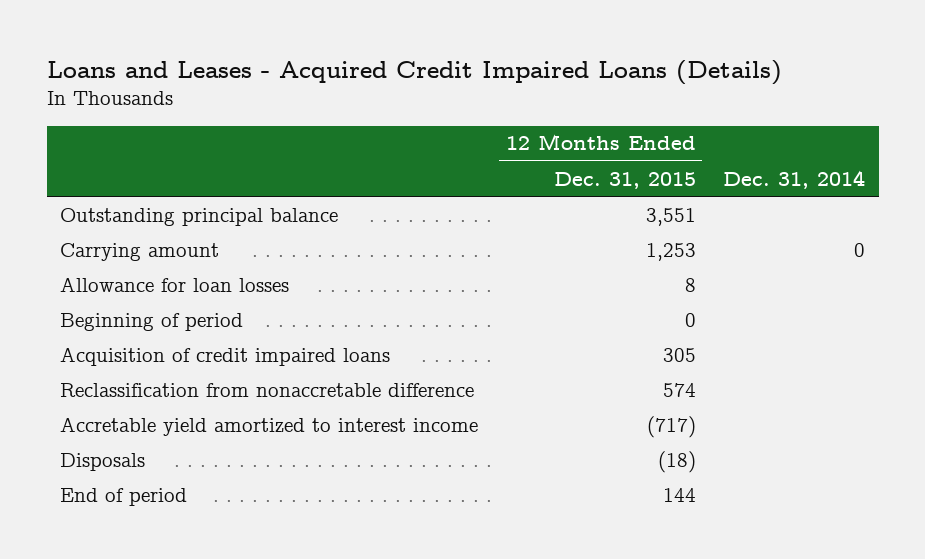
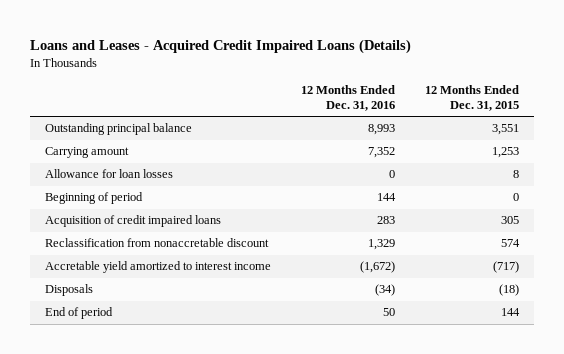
[723,169,866,189] Dec. 31, 2014 -> none
none -> [301,85,396,111] 12 Months Ended Dec. 31, 2016
[60,382,475,397] Reclassification from nonaccretable difference -> [45,238,270,248] Reclassification from nonaccretable discount

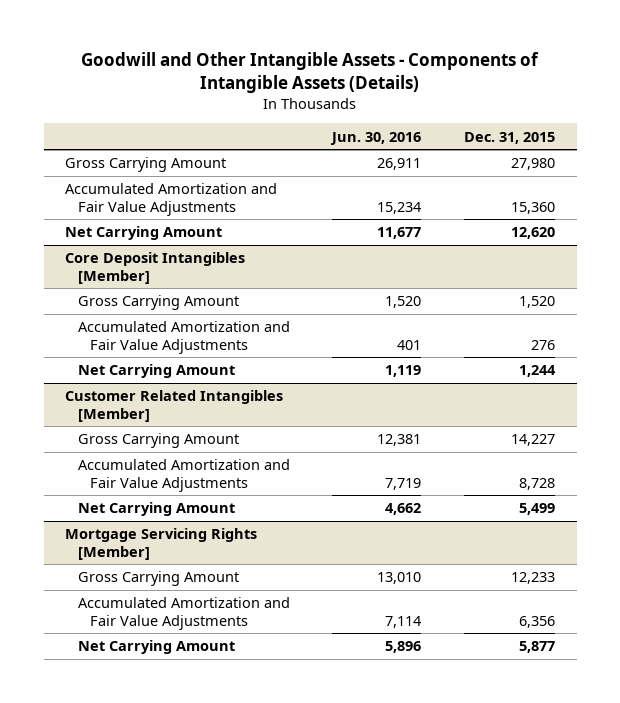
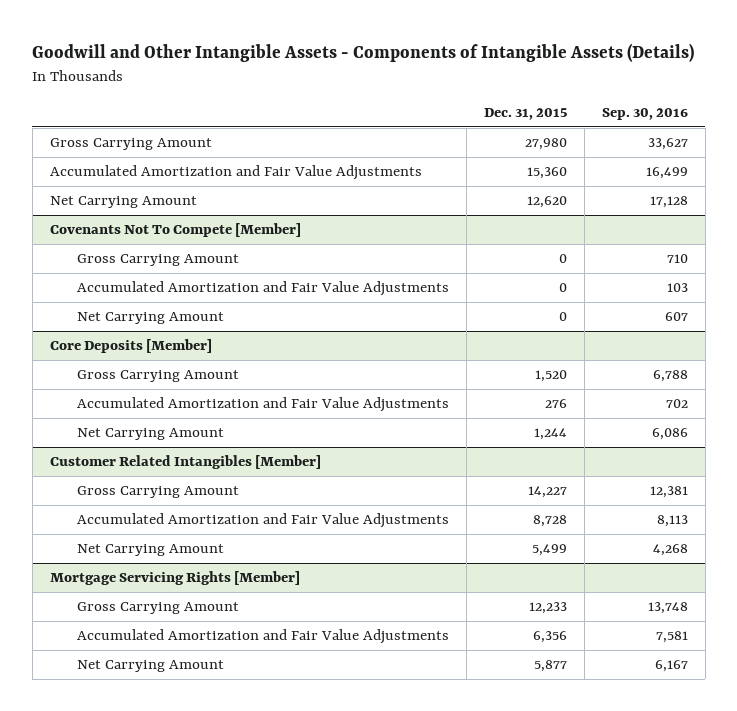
[330,131,422,145] Jun. 30, 2016 -> none
none -> [601,108,688,121] Sep. 30, 2016
none -> [49,223,301,238] Covenants Not To Compete [Member]
none -> [76,254,239,267] Gross Carrying Amount
none -> [76,281,449,297] Accumulated Amortization and Fair Value Adjustments
none -> [76,312,224,325] Net Carrying Amount
[65,252,246,284] Core Deposit Intangibles [Member] -> [49,339,212,354] Core Deposits [Member]

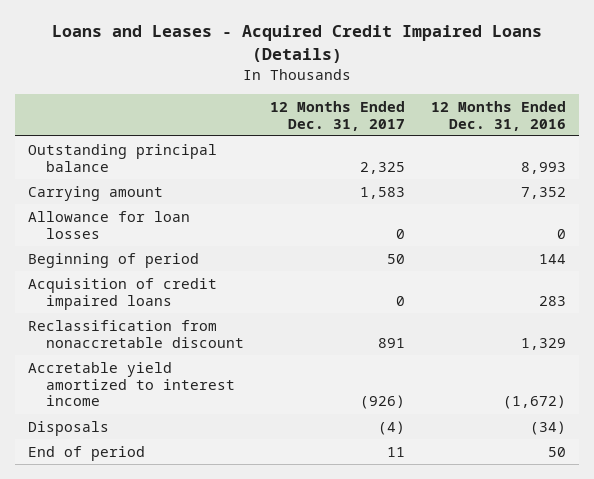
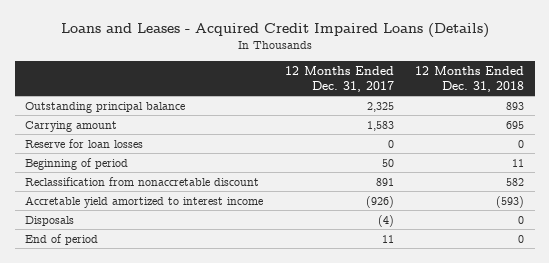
[431,100,567,131] 12 Months Ended Dec. 31, 2016 -> none
none -> [414,65,524,92] 12 Months Ended Dec. 31, 2018
[27,210,190,239] Allowance for loan losses -> [25,138,144,148] Reserve for loan losses
[27,277,217,310] Acquisition of credit impaired loans -> none

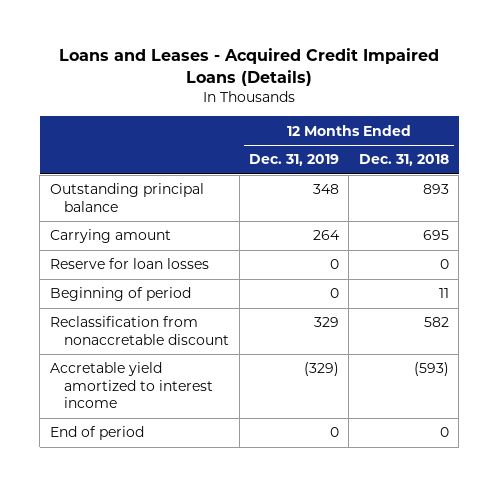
[284,65,394,92] 12 Months Ended Dec. 31, 2017 -> none
none -> [249,154,340,167] Dec. 31, 2019
[25,215,75,226] Disposals -> none

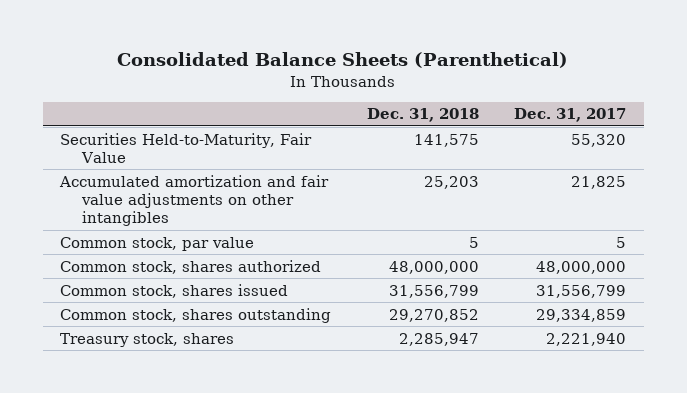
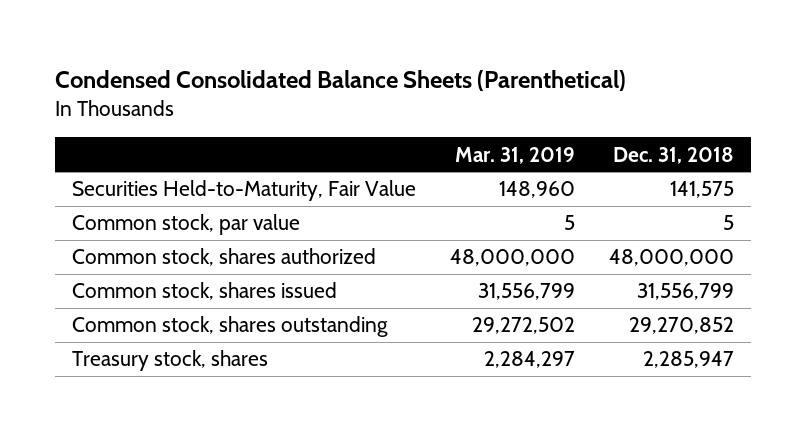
[117,52,569,69] Consolidated Balance Sheets (Parenthetical) -> [54,69,626,91] Condensed Consolidated Balance Sheets (Parenthetical)
[514,108,627,123] Dec. 31, 2017 -> none
none -> [455,146,576,164] Mar. 31, 2019
[59,174,330,226] Accumulated amortization and fair value adjustments on other intangibles -> none

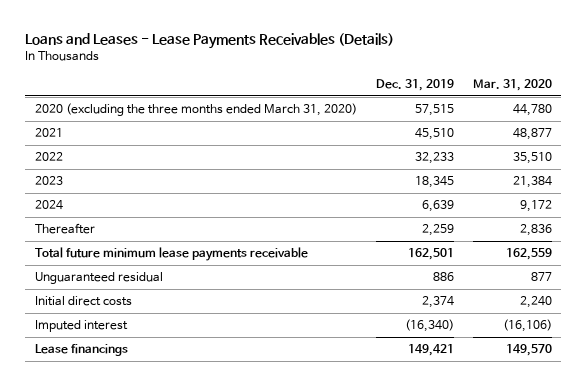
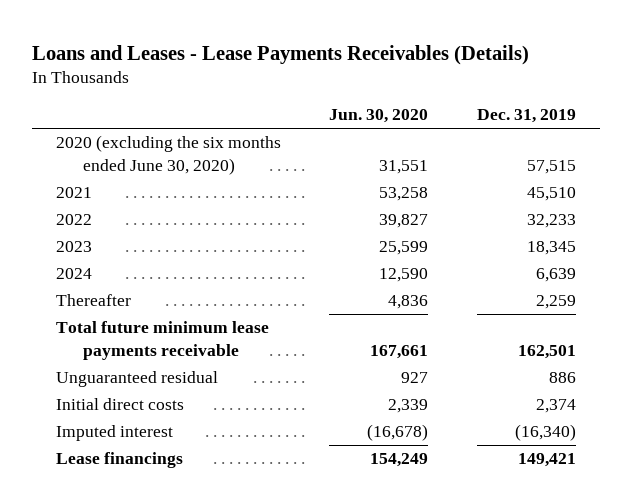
[472,78,552,91] Mar. 31, 2020 -> none
none -> [329,109,429,124] Jun. 30, 2020
[34,103,357,117] 2020 (excluding the three months ended March 31, 2020) -> [56,135,282,176] 2020 (excluding the six months ended June 30, 2020)

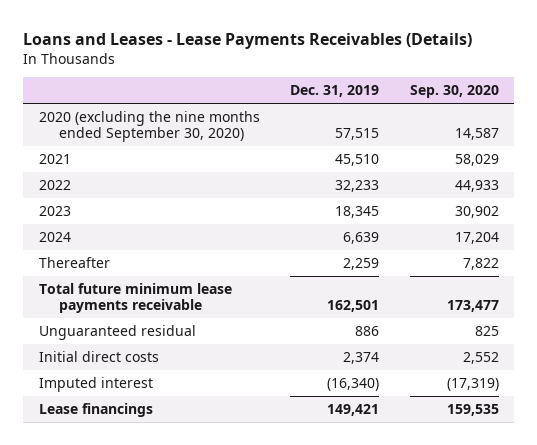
[329,109,429,124] Jun. 30, 2020 -> none
none -> [409,85,499,99] Sep. 30, 2020
[56,135,282,176] 2020 (excluding the six months ended June 30, 2020) -> [38,110,260,143] 2020 (excluding the nine months ended September 30, 2020)

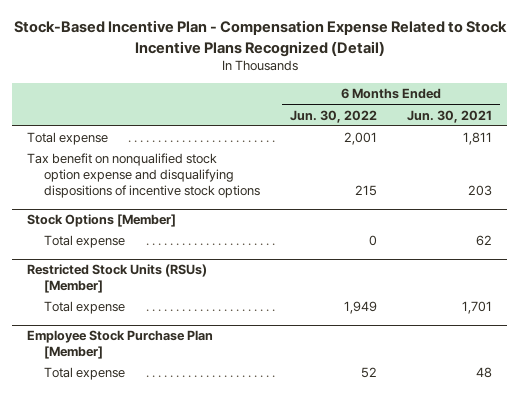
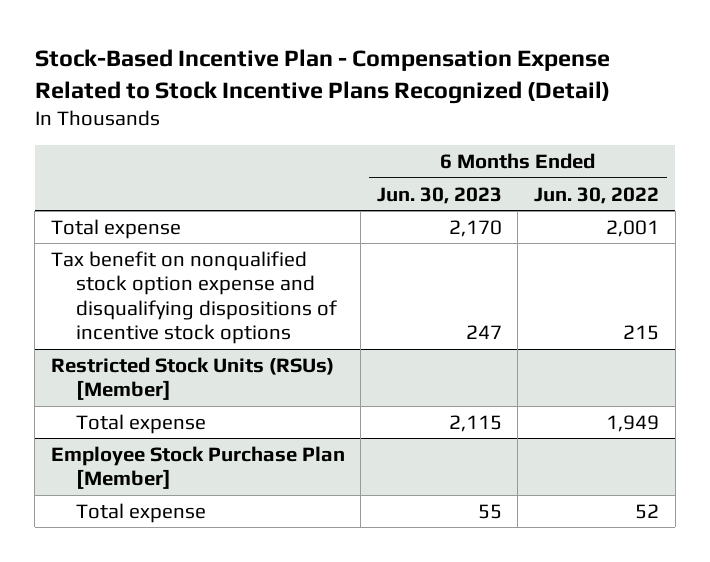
[407,109,493,123] Jun. 30, 2021 -> none
none -> [376,186,502,204] Jun. 30, 2023
[27,214,177,228] Stock Options [Member] -> none
[43,235,125,249] Total expense -> none

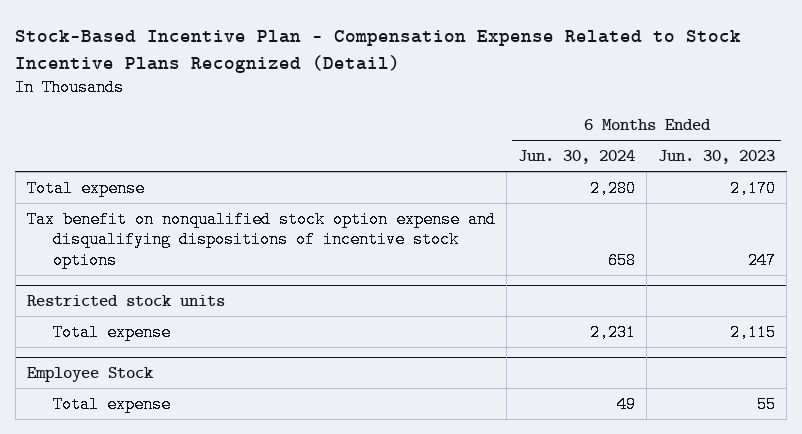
[534,186,660,204] Jun. 30, 2022 -> none
none -> [518,150,636,165] Jun. 30, 2024
[50,356,334,401] Restricted Stock Units (RSUs) [Member] -> [26,294,225,306] Restricted stock units
[50,445,345,490] Employee Stock Purchase Plan [Member] -> none
none -> [26,366,154,382] Employee Stock

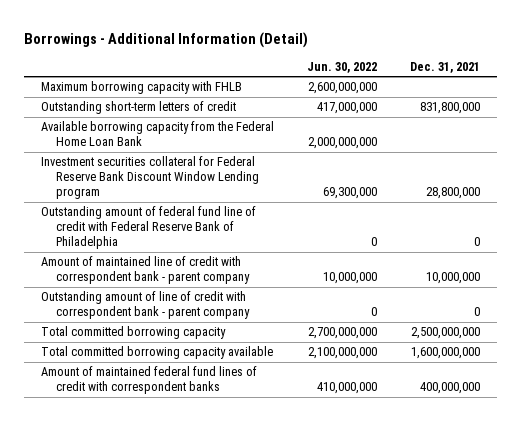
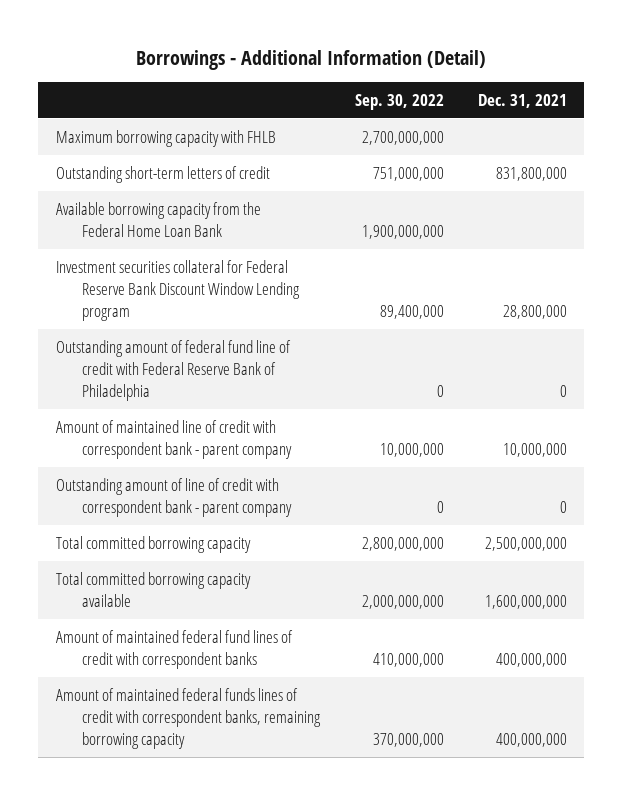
[306,61,377,73] Jun. 30, 2022 -> none
none -> [354,94,444,111] Sep. 30, 2022
none -> [55,687,322,750] Amount of maintained federal funds lines of credit with correspondent banks, remaining borrowing capacity

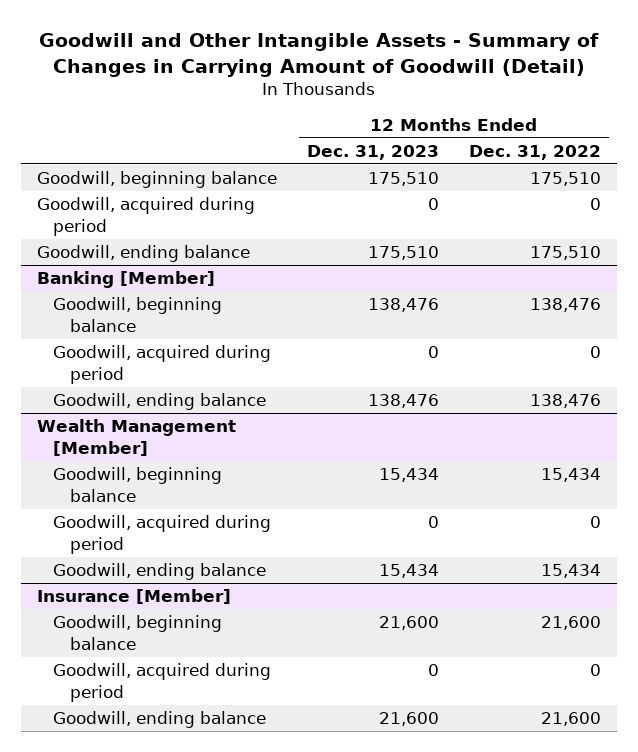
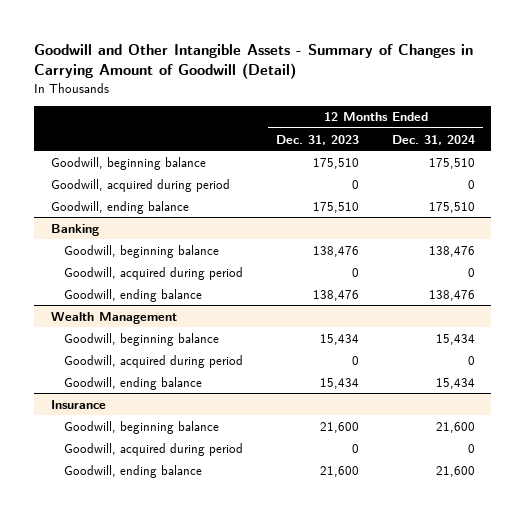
[469,144,602,160] Dec. 31, 2022 -> none
none -> [391,134,475,145] Dec. 31, 2024
[36,271,215,289] Banking [Member] -> [50,223,99,236] Banking
[36,419,236,456] Wealth Management [Member] -> [50,311,177,324] Wealth Management
[36,589,231,605] Insurance [Member] -> [50,399,106,409] Insurance

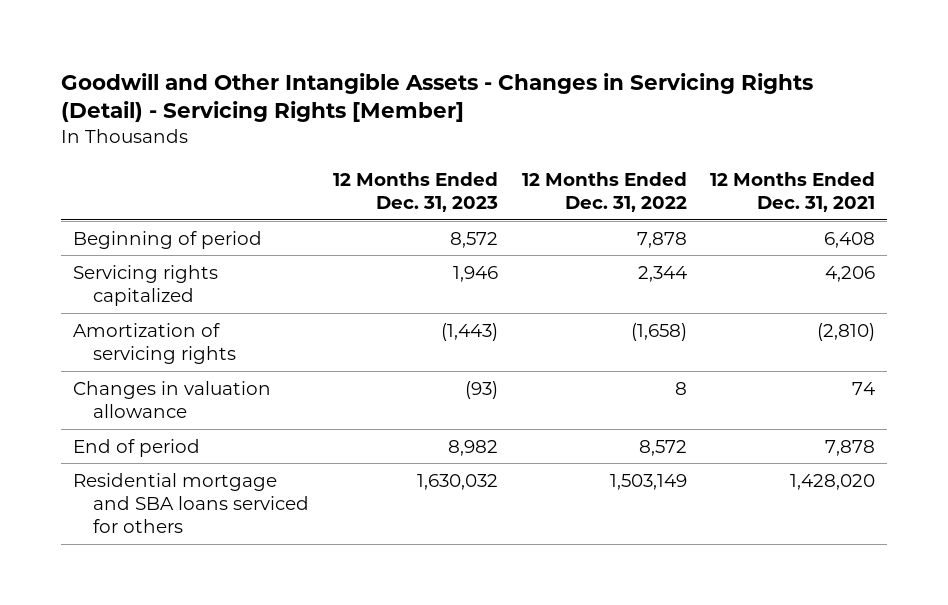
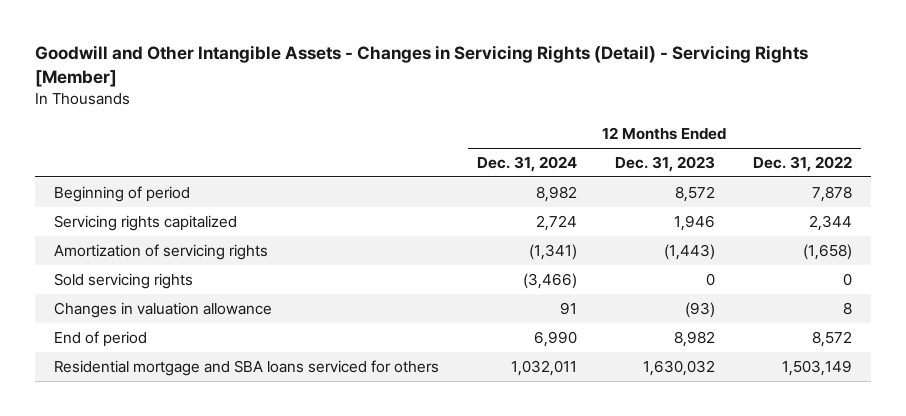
[710,171,876,213] 12 Months Ended Dec. 31, 2021 -> none
none -> [477,156,578,173] Dec. 31, 2024
none -> [54,272,194,289] Sold servicing rights

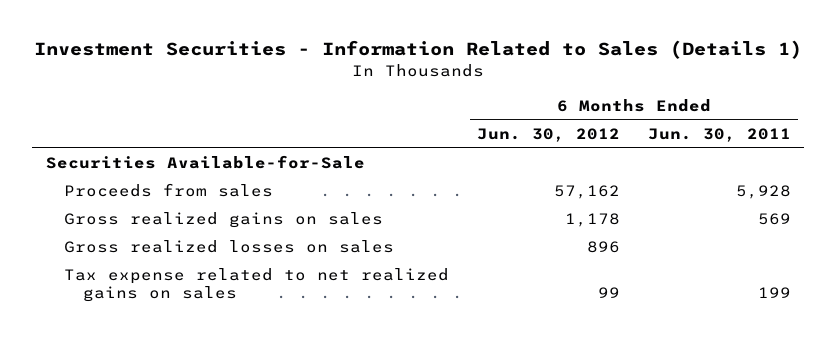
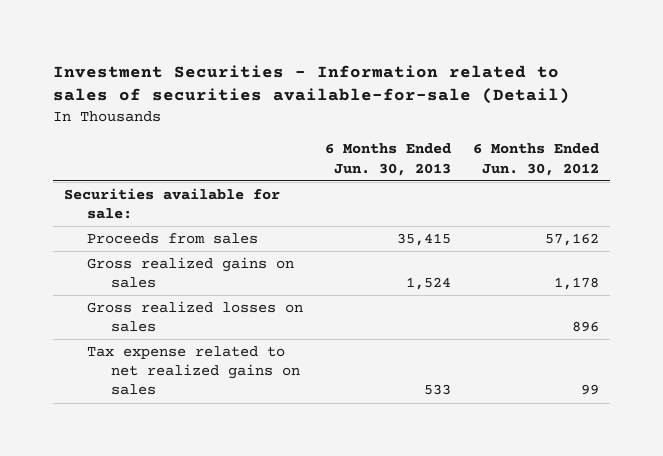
[34,40,803,60] Investment Securities - Information Related to Sales (Details 1) -> [53,64,571,105] Investment Securities - Information related to sales of securities available-for-sale (Detail)
[647,127,791,142] Jun. 30, 2011 -> none
none -> [325,143,452,176] 6 Months Ended Jun. 30, 2013
[45,155,365,170] Securities Available-for-Sale -> [63,187,280,220] Securities available for sale:

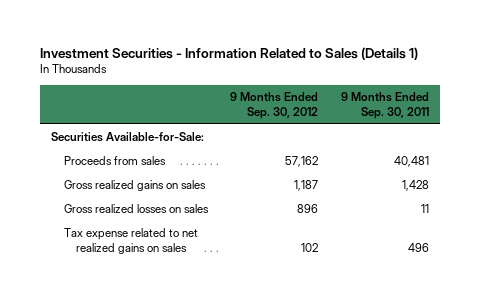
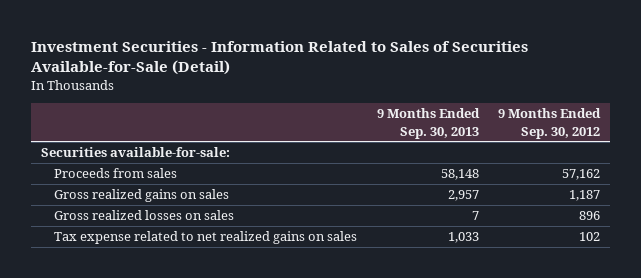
[39,46,418,60] Investment Securities - Information Related to Sales (Details 1) -> [31,40,529,76] Investment Securities - Information Related to Sales of Securities Available-for-Sale (Detail)
[340,92,429,120] 9 Months Ended Sep. 30, 2011 -> none
none -> [376,108,480,139] 9 Months Ended Sep. 30, 2013
[50,132,204,143] Securities Available-for-Sale: -> [41,147,231,158] Securities available-for-sale:

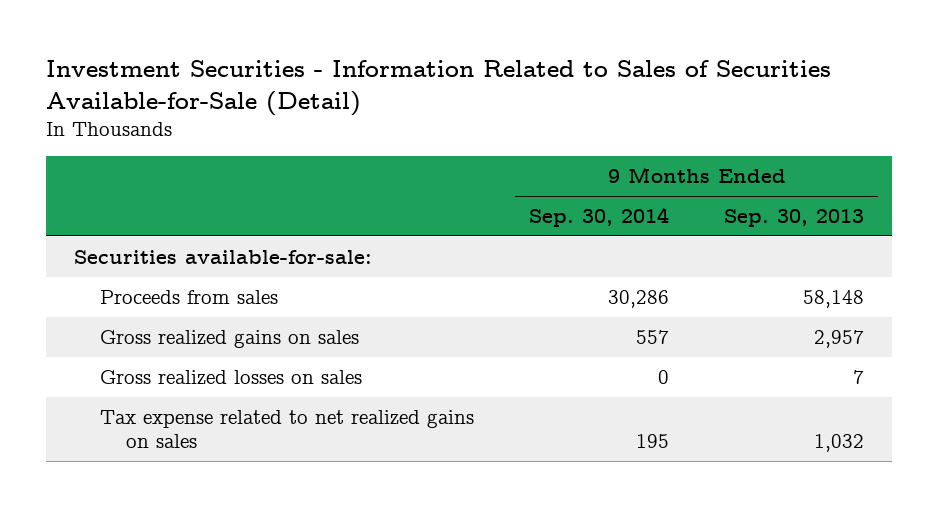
[498,108,602,139] 9 Months Ended Sep. 30, 2012 -> none
none -> [529,206,670,227] Sep. 30, 2014
[447,232,479,244] 1,033 -> [814,434,865,453] 1,032

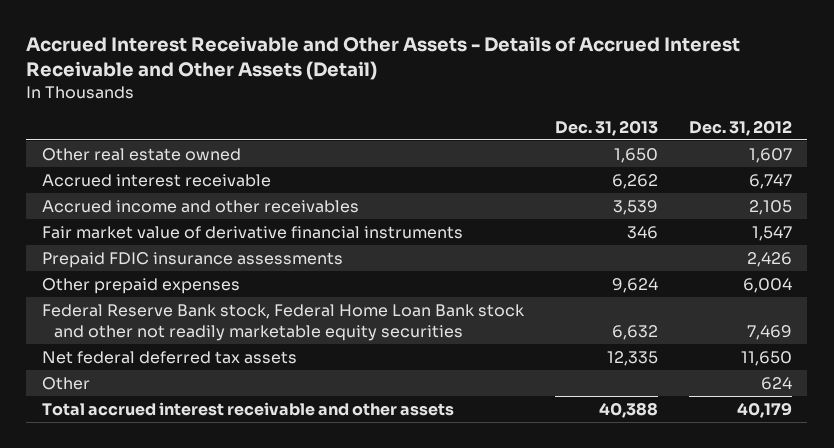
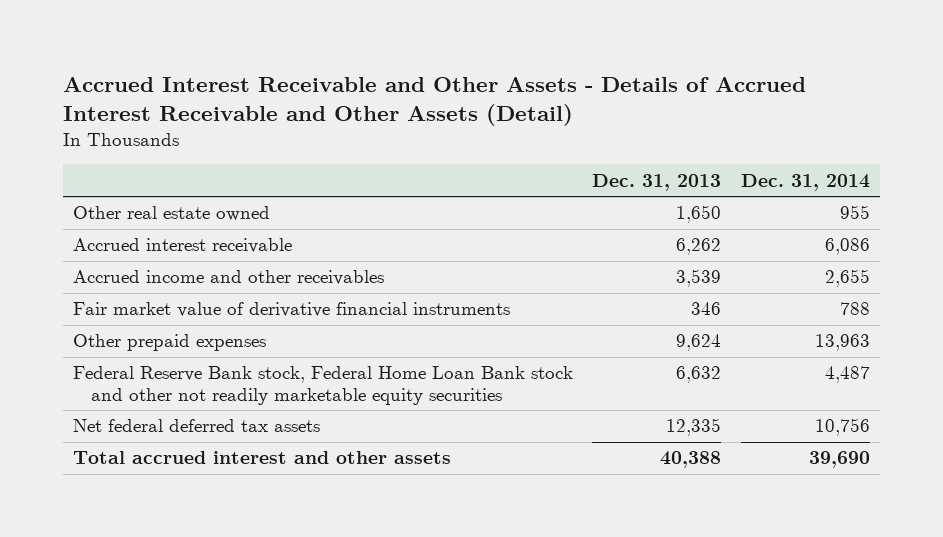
[688,119,792,136] Dec. 31, 2012 -> none
none -> [741,173,871,191] Dec. 31, 2014
[41,251,343,268] Prepaid FDIC insurance assessments -> none
[41,376,90,390] Other -> none
[41,401,454,416] Total accrued interest receivable and other assets -> [72,451,451,465] Total accrued interest and other assets

